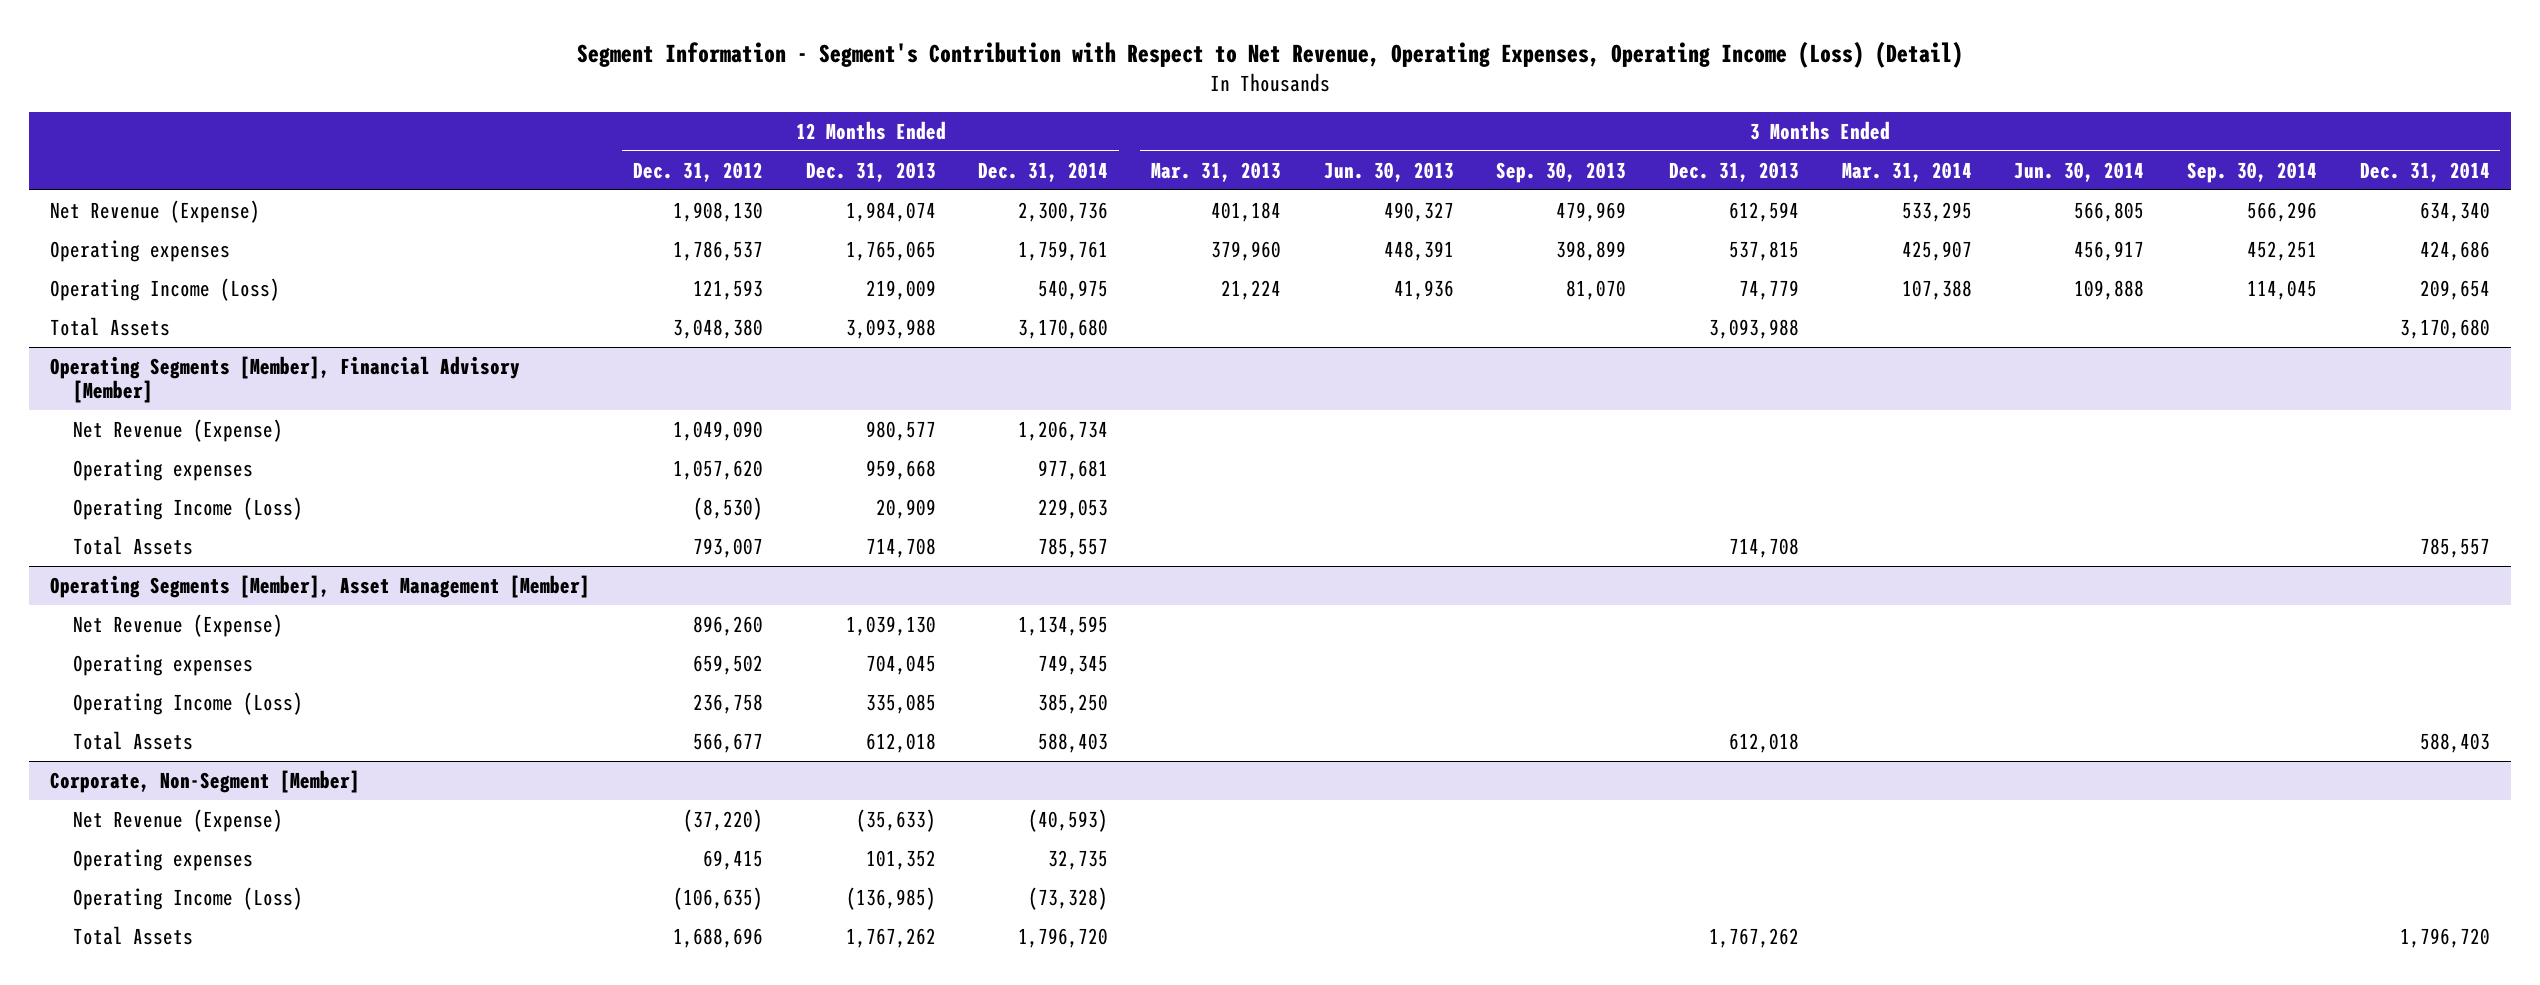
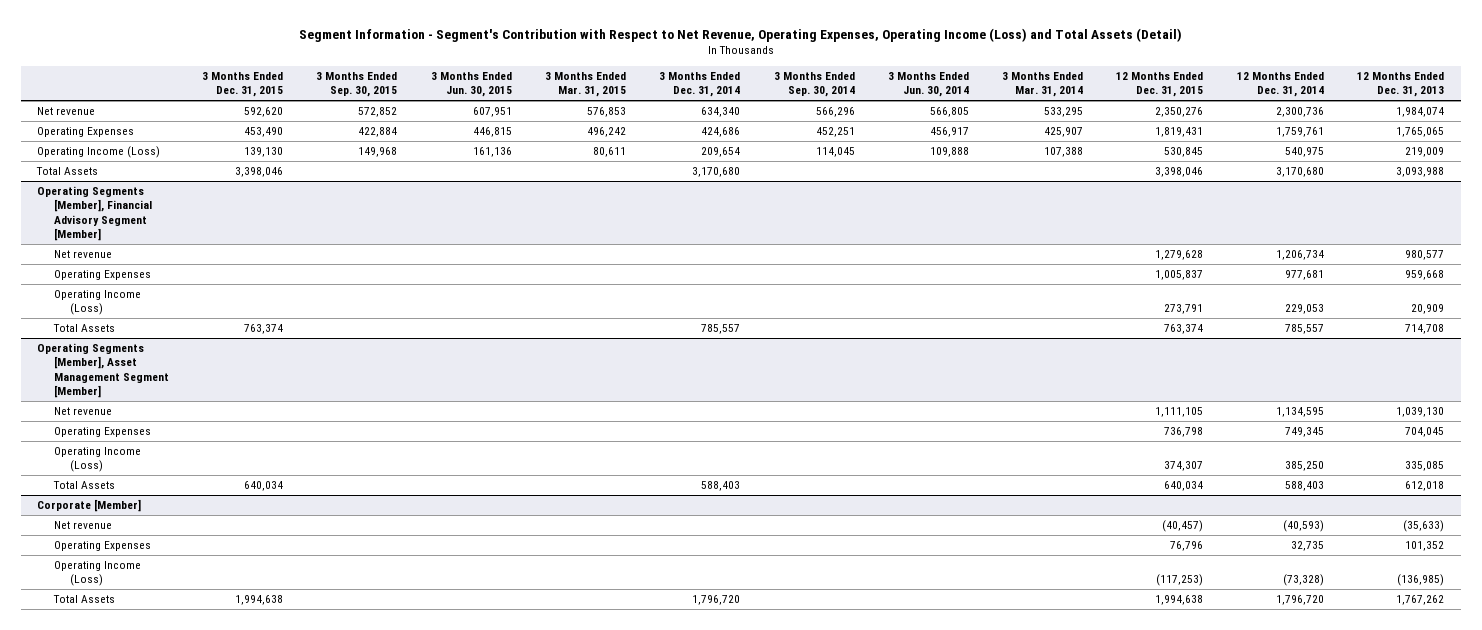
[576,41,1963,69] Segment Information - Segment's Contribution with Respect to Net Revenue, Operating Expenses, Operating Income (Loss) (Detail) -> [298,27,1182,42] Segment Information - Segment's Contribution with Respect to Net Revenue, Operating Expenses, Operating Income (Loss) and Total Assets (Detail)
[632,161,763,182] Dec. 31, 2012 -> none
[1150,161,1281,182] Mar. 31, 2013 -> none
[1323,161,1454,182] Jun. 30, 2013 -> none
[1496,161,1627,183] Sep. 30, 2013 -> none
[1668,161,1799,182] Dec. 31, 2013 -> none
none -> [201,71,283,98] 3 Months Ended Dec. 31, 2015
none -> [316,71,398,98] 3 Months Ended Sep. 30, 2015
none -> [430,71,512,98] 3 Months Ended Jun. 30, 2015
none -> [544,71,626,98] 3 Months Ended Mar. 31, 2015
none -> [1116,71,1204,98] 12 Months Ended Dec. 31, 2015
[50,199,261,223] Net Revenue (Expense) -> [37,106,96,115] Net revenue
[50,239,231,262] Operating expenses -> [37,126,135,137] Operating Expenses
[50,355,521,404] Operating Segments [Member], Financial Advisory [Member] -> [37,185,152,242] Operating Segments [Member], Financial Advisory Segment [Member]
[72,418,283,442] Net Revenue (Expense) -> [53,249,112,258] Net revenue
[72,458,253,481] Operating expenses -> [53,269,151,280] Operating Expenses
[50,574,591,598] Operating Segments [Member], Asset Management [Member] -> [37,342,169,399] Operating Segments [Member], Asset Management Segment [Member]
[72,613,283,637] Net Revenue (Expense) -> [53,406,112,415] Net revenue
[72,653,253,676] Operating expenses -> [53,426,151,437] Operating Expenses
[50,769,361,793] Corporate, Non-Segment [Member] -> [37,498,142,512] Corporate [Member]
[72,808,283,832] Net Revenue (Expense) -> [53,520,112,529] Net revenue
[72,848,253,871] Operating expenses -> [53,540,151,551] Operating Expenses

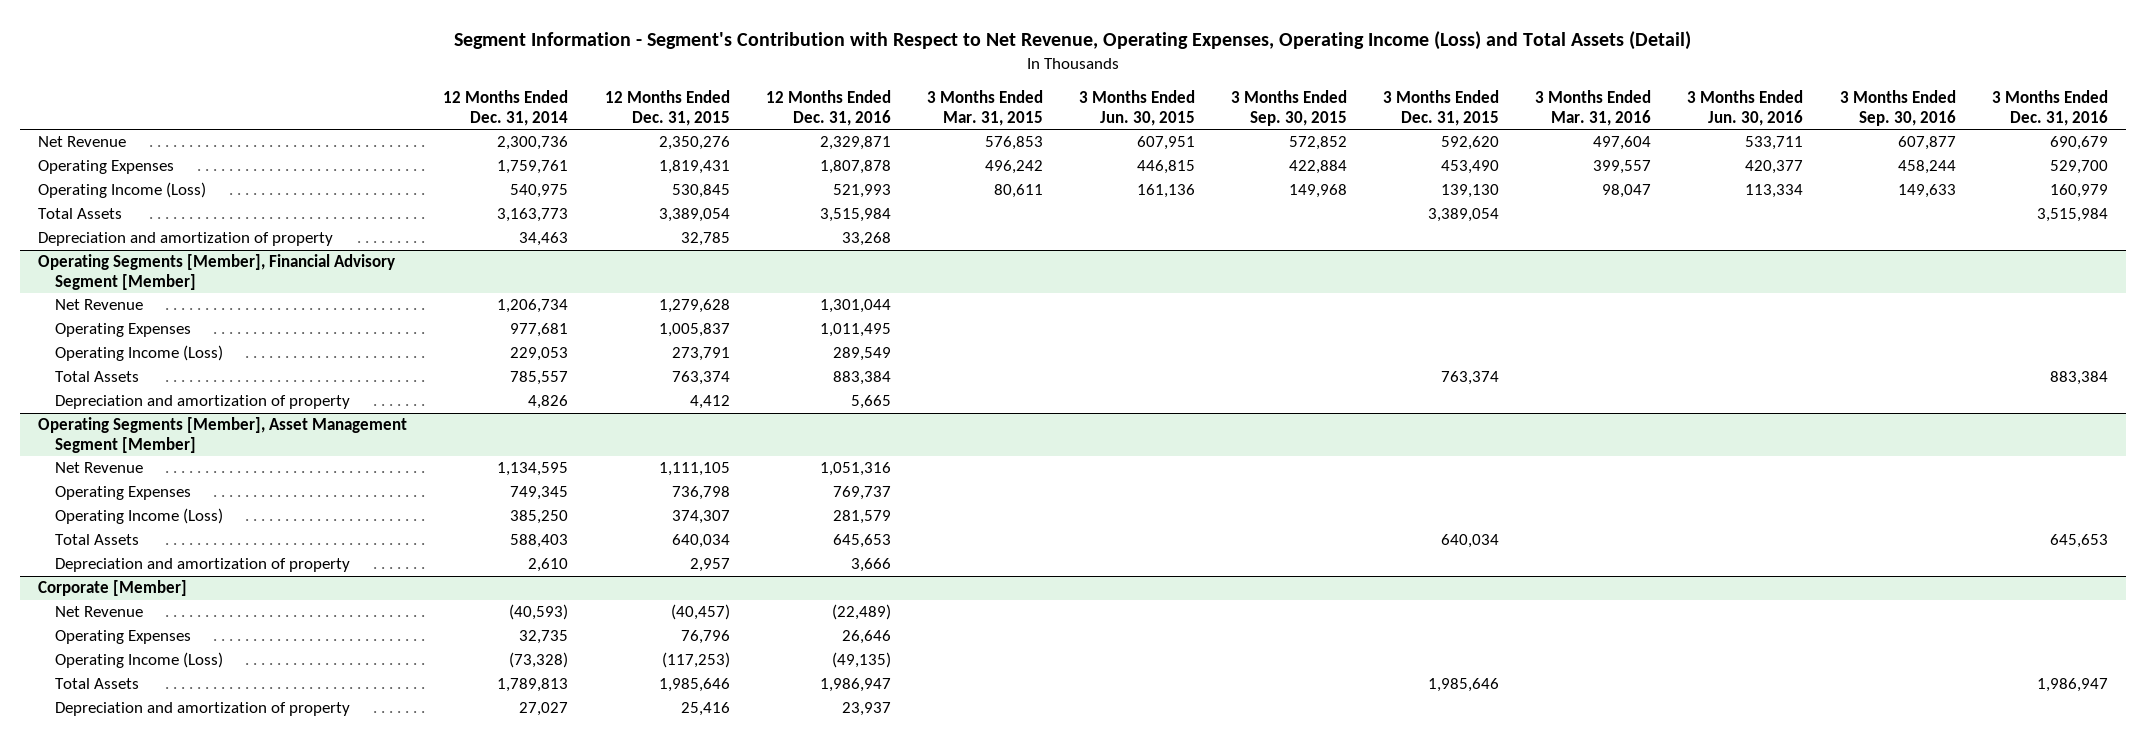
[659,71,741,98] 3 Months Ended Dec. 31, 2014 -> none
[773,71,855,98] 3 Months Ended Sep. 30, 2014 -> none
[887,71,969,98] 3 Months Ended Jun. 30, 2014 -> none
[1002,71,1084,98] 3 Months Ended Mar. 31, 2014 -> none
[1357,71,1445,98] 12 Months Ended Dec. 31, 2013 -> none
none -> [765,90,891,126] 12 Months Ended Dec. 31, 2016
none -> [1535,90,1652,126] 3 Months Ended Mar. 31, 2016
none -> [1687,90,1804,126] 3 Months Ended Jun. 30, 2016
none -> [1839,90,1956,126] 3 Months Ended Sep. 30, 2016
none -> [1991,90,2108,126] 3 Months Ended Dec. 31, 2016
[37,106,96,115] Net revenue -> [38,136,127,148] Net Revenue
[234,166,283,177] 3,398,046 -> [1428,208,1500,223] 3,389,054
[1155,166,1204,177] 3,398,046 -> [658,208,730,223] 3,389,054
[1275,166,1324,177] 3,170,680 -> [497,208,569,223] 3,163,773
none -> [38,232,334,247] Depreciation and amortization of property
[53,249,112,258] Net revenue -> [55,299,144,311] Net Revenue
none -> [55,395,351,410] Depreciation and amortization of property
[53,406,112,415] Net revenue -> [55,462,144,474] Net Revenue
none -> [55,558,351,573] Depreciation and amortization of property
[53,520,112,529] Net revenue -> [55,606,144,618] Net Revenue
[234,594,283,605] 1,994,638 -> [1428,678,1500,693] 1,985,646
[1155,594,1204,605] 1,994,638 -> [658,678,730,693] 1,985,646
[1275,594,1324,605] 1,796,720 -> [497,678,569,693] 1,789,813
none -> [55,702,351,717] Depreciation and amortization of property

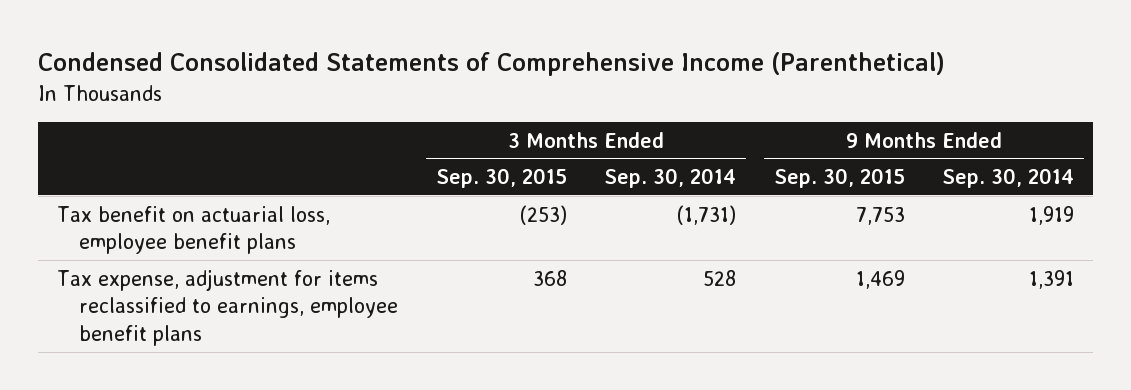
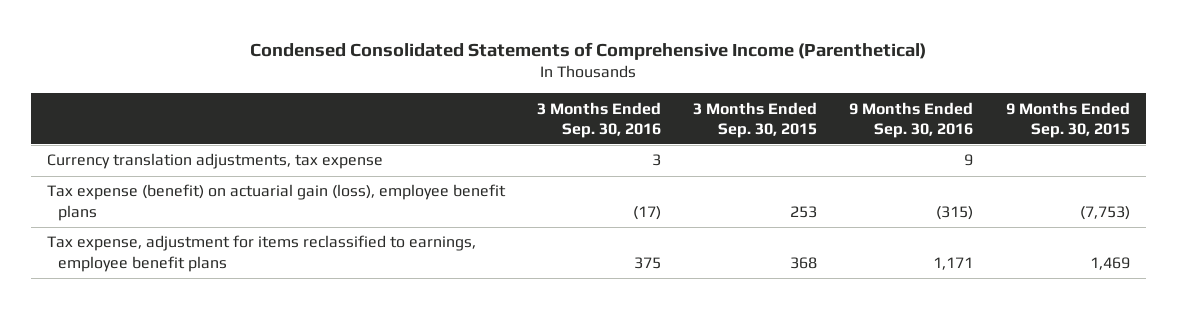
[604,167,737,188] Sep. 30, 2014 -> none
[942,167,1075,188] Sep. 30, 2014 -> none
none -> [537,101,662,138] 3 Months Ended Sep. 30, 2016
none -> [849,101,974,138] 9 Months Ended Sep. 30, 2016
none -> [46,153,383,170] Currency translation adjustments, tax expense
[56,205,330,255] Tax benefit on actuarial loss, employee benefit plans -> [46,184,506,221] Tax expense (benefit) on actuarial gain (loss), employee benefit plans
[519,204,567,225] (253) -> [790,205,818,218] 253
[855,206,905,225] 7,753 -> [1079,205,1130,220] (7,753)

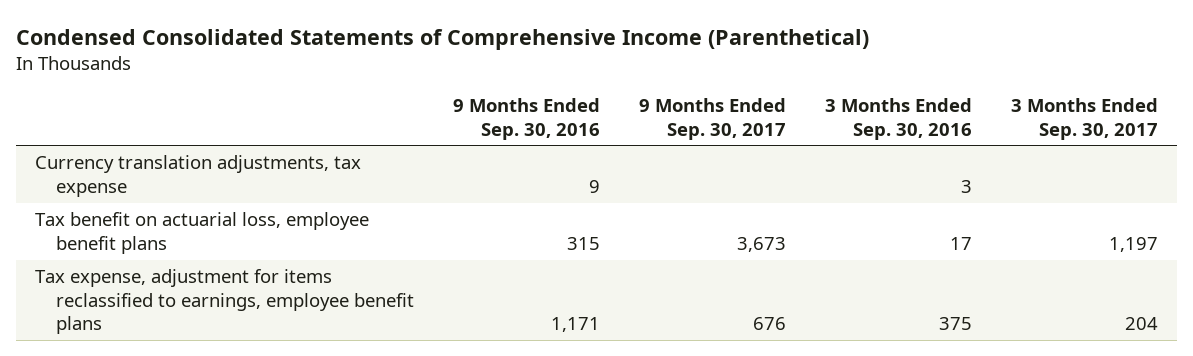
[693,101,818,138] 3 Months Ended Sep. 30, 2015 -> none
[1005,101,1130,138] 9 Months Ended Sep. 30, 2015 -> none
none -> [638,98,786,140] 9 Months Ended Sep. 30, 2017
none -> [1010,98,1158,140] 3 Months Ended Sep. 30, 2017
[46,184,506,221] Tax expense (benefit) on actuarial gain (loss), employee benefit plans -> [34,212,369,254] Tax benefit on actuarial loss, employee benefit plans
[633,205,662,220] (17) -> [949,236,972,250] 17
[936,205,974,220] (315) -> [567,236,601,250] 315

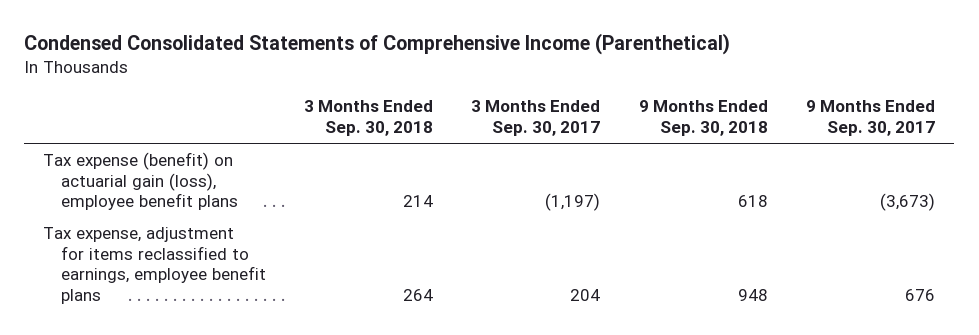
[453,98,601,140] 9 Months Ended Sep. 30, 2016 -> none
[824,98,972,140] 3 Months Ended Sep. 30, 2016 -> none
none -> [304,100,434,136] 3 Months Ended Sep. 30, 2018
none -> [638,100,768,136] 9 Months Ended Sep. 30, 2018
[34,155,361,197] Currency translation adjustments, tax expense -> none
[34,212,369,254] Tax benefit on actuarial loss, employee benefit plans -> [43,152,238,211] Tax expense (benefit) on actuarial gain (loss), employee benefit plans
[736,236,786,252] 3,673 -> [880,193,936,212] (3,673)
[1108,236,1158,252] 1,197 -> [545,193,601,212] (1,197)

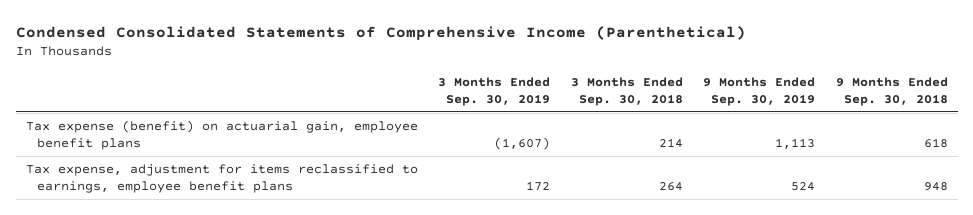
[471,100,601,136] 3 Months Ended Sep. 30, 2017 -> none
[806,100,936,136] 9 Months Ended Sep. 30, 2017 -> none
none -> [438,77,551,106] 3 Months Ended Sep. 30, 2019
none -> [703,77,816,106] 9 Months Ended Sep. 30, 2019
[43,152,238,211] Tax expense (benefit) on actuarial gain (loss), employee benefit plans -> [25,120,418,150] Tax expense (benefit) on actuarial gain, employee benefit plans

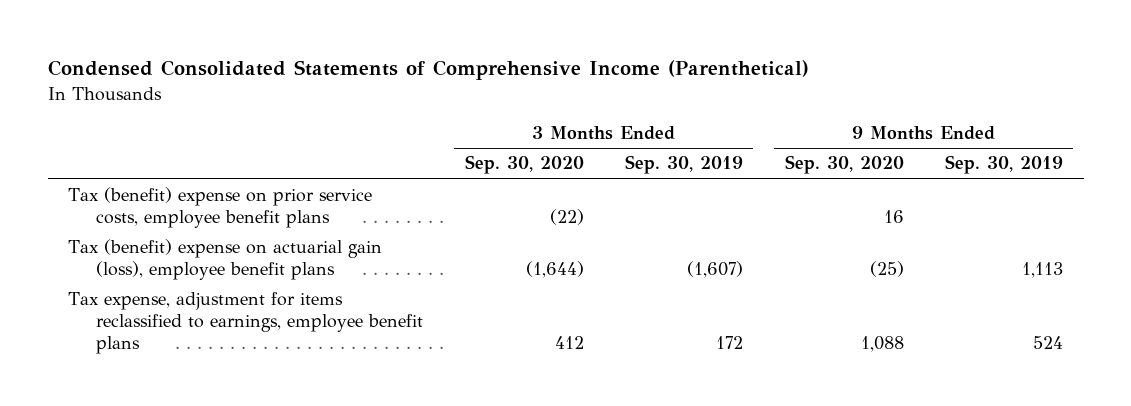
[570,77,683,106] 3 Months Ended Sep. 30, 2018 -> none
[835,77,948,106] 9 Months Ended Sep. 30, 2018 -> none
none -> [464,155,584,175] Sep. 30, 2020
none -> [784,155,904,175] Sep. 30, 2020
none -> [68,187,373,229] Tax (benefit) expense on prior service costs, employee benefit plans
[25,120,418,150] Tax expense (benefit) on actuarial gain, employee benefit plans -> [68,239,383,281] Tax (benefit) expense on actuarial gain (loss), employee benefit plans

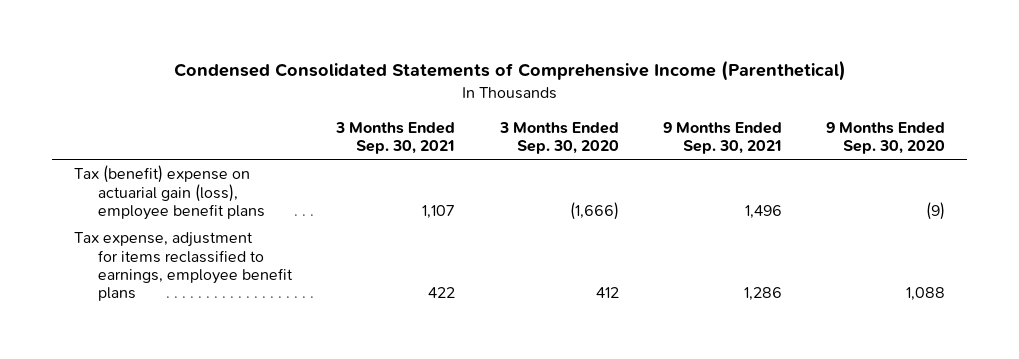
[625,155,744,175] Sep. 30, 2019 -> none
[944,155,1063,175] Sep. 30, 2019 -> none
none -> [335,121,456,155] 3 Months Ended Sep. 30, 2021
none -> [662,121,782,155] 9 Months Ended Sep. 30, 2021
[68,187,373,229] Tax (benefit) expense on prior service costs, employee benefit plans -> none
[525,261,584,279] (1,644) -> [569,202,619,221] (1,666)
[869,261,904,278] (25) -> [926,202,946,221] (9)

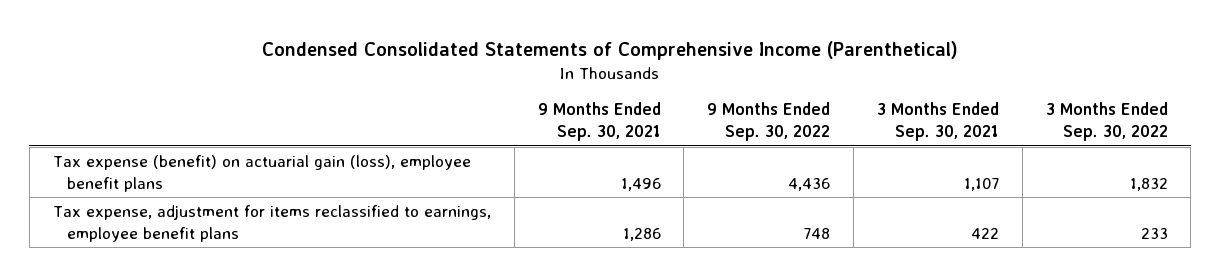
[498,121,619,155] 3 Months Ended Sep. 30, 2020 -> none
[826,121,946,155] 9 Months Ended Sep. 30, 2020 -> none
none -> [707,102,831,141] 9 Months Ended Sep. 30, 2022
none -> [1045,102,1168,141] 3 Months Ended Sep. 30, 2022
[74,165,266,221] Tax (benefit) expense on actuarial gain (loss), employee benefit plans -> [52,155,471,192] Tax expense (benefit) on actuarial gain (loss), employee benefit plans

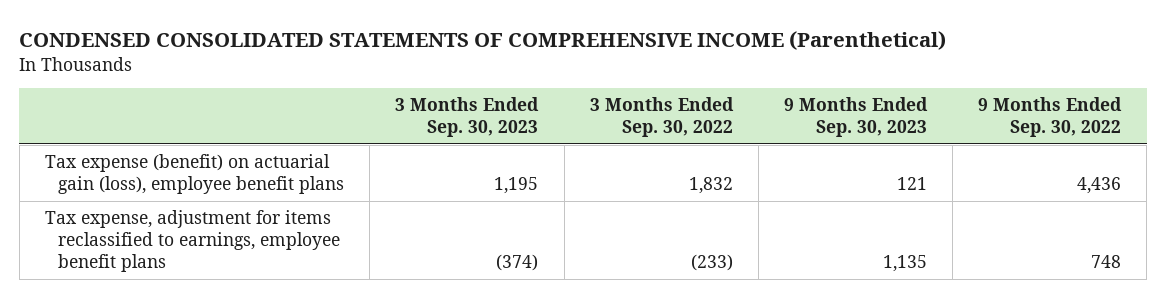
[262,40,959,60] Condensed Consolidated Statements of Comprehensive Income (Parenthetical) -> [19,30,947,50] CONDENSED CONSOLIDATED STATEMENTS OF COMPREHENSIVE INCOME (Parenthetical)
[537,102,661,141] 9 Months Ended Sep. 30, 2021 -> none
[876,102,999,141] 3 Months Ended Sep. 30, 2021 -> none
none -> [395,97,540,138] 3 Months Ended Sep. 30, 2023
none -> [783,97,928,138] 9 Months Ended Sep. 30, 2023
[1140,227,1168,239] 233 -> [690,254,733,272] (233)

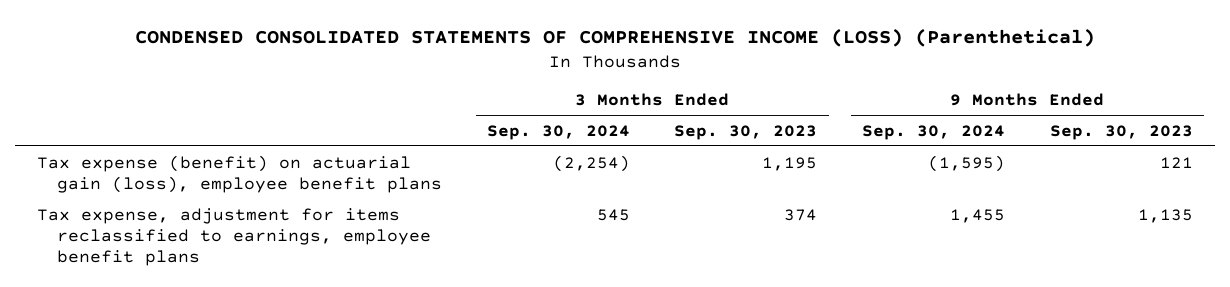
[19,30,947,50] CONDENSED CONSOLIDATED STATEMENTS OF COMPREHENSIVE INCOME (Parenthetical) -> [134,28,1095,47] CONDENSED CONSOLIDATED STATEMENTS OF COMPREHENSIVE INCOME (LOSS) (Parenthetical)
[589,97,734,138] 3 Months Ended Sep. 30, 2022 -> none
[978,97,1123,138] 9 Months Ended Sep. 30, 2022 -> none
none -> [486,124,630,140] Sep. 30, 2024
none -> [861,124,1005,140] Sep. 30, 2024
[496,254,539,272] (374) -> [784,208,818,221] 374

